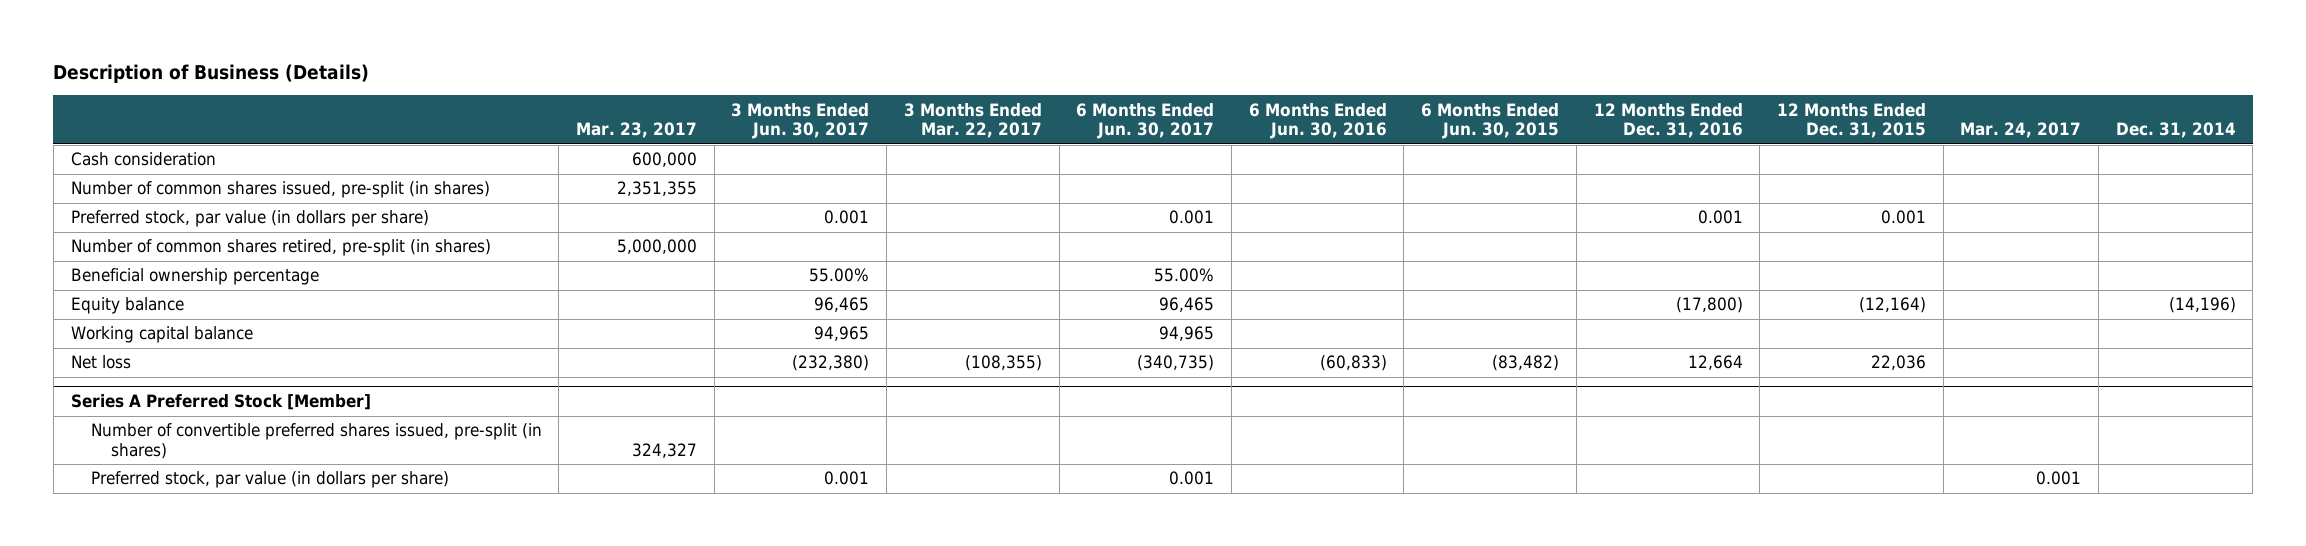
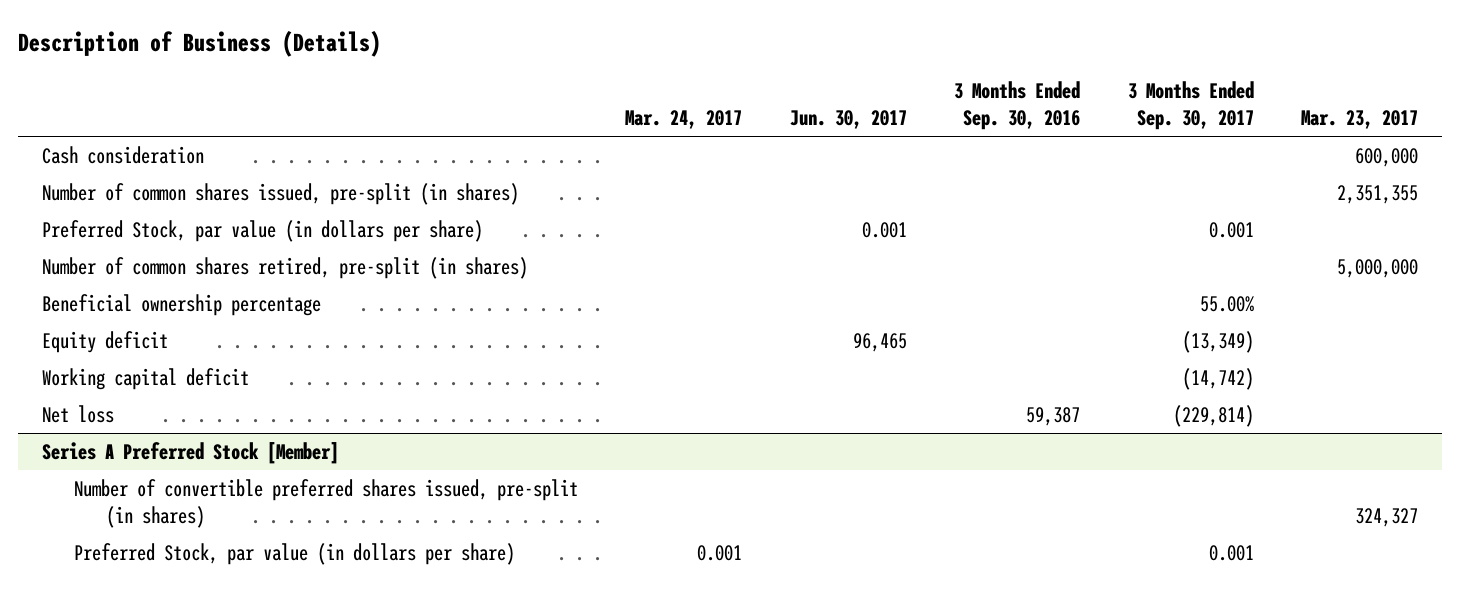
[731,102,870,140] 3 Months Ended Jun. 30, 2017 -> none
[903,102,1042,139] 3 Months Ended Mar. 22, 2017 -> none
[1076,102,1215,140] 6 Months Ended Jun. 30, 2017 -> none
[1248,102,1387,140] 6 Months Ended Jun. 30, 2016 -> none
[1421,102,1560,140] 6 Months Ended Jun. 30, 2015 -> none
[1593,102,1743,139] 12 Months Ended Dec. 31, 2016 -> none
[1776,102,1926,139] 12 Months Ended Dec. 31, 2015 -> none
[2115,122,2236,139] Dec. 31, 2014 -> none
none -> [789,110,907,130] Jun. 30, 2017
none -> [954,81,1081,131] 3 Months Ended Sep. 30, 2016
none -> [1127,81,1254,131] 3 Months Ended Sep. 30, 2017
[70,210,429,228] Preferred stock, par value (in dollars per share) -> [42,219,484,242] Preferred Stock, par value (in dollars per share)
[70,297,184,315] Equity balance -> [42,330,169,353] Equity deficit
[70,326,253,344] Working capital balance -> [42,367,250,390] Working capital deficit
[90,471,449,489] Preferred stock, par value (in dollars per share) -> [73,542,515,565] Preferred Stock, par value (in dollars per share)

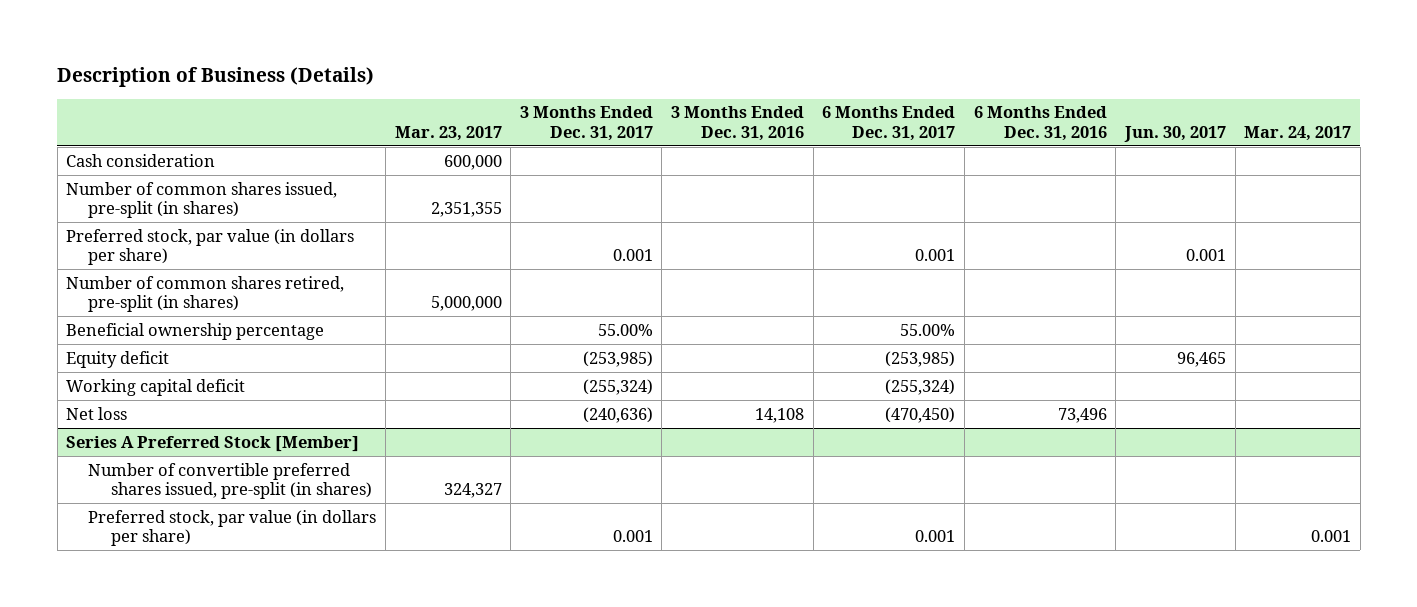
[954,81,1081,131] 3 Months Ended Sep. 30, 2016 -> none
[1127,81,1254,131] 3 Months Ended Sep. 30, 2017 -> none
none -> [519,106,653,141] 3 Months Ended Dec. 31, 2017
none -> [671,106,805,141] 3 Months Ended Dec. 31, 2016
none -> [822,106,956,141] 6 Months Ended Dec. 31, 2017
none -> [973,106,1107,141] 6 Months Ended Dec. 31, 2016
[42,219,484,242] Preferred Stock, par value (in dollars per share) -> [66,228,355,266] Preferred stock, par value (in dollars per share)
[73,542,515,565] Preferred Stock, par value (in dollars per share) -> [88,509,377,547] Preferred stock, par value (in dollars per share)

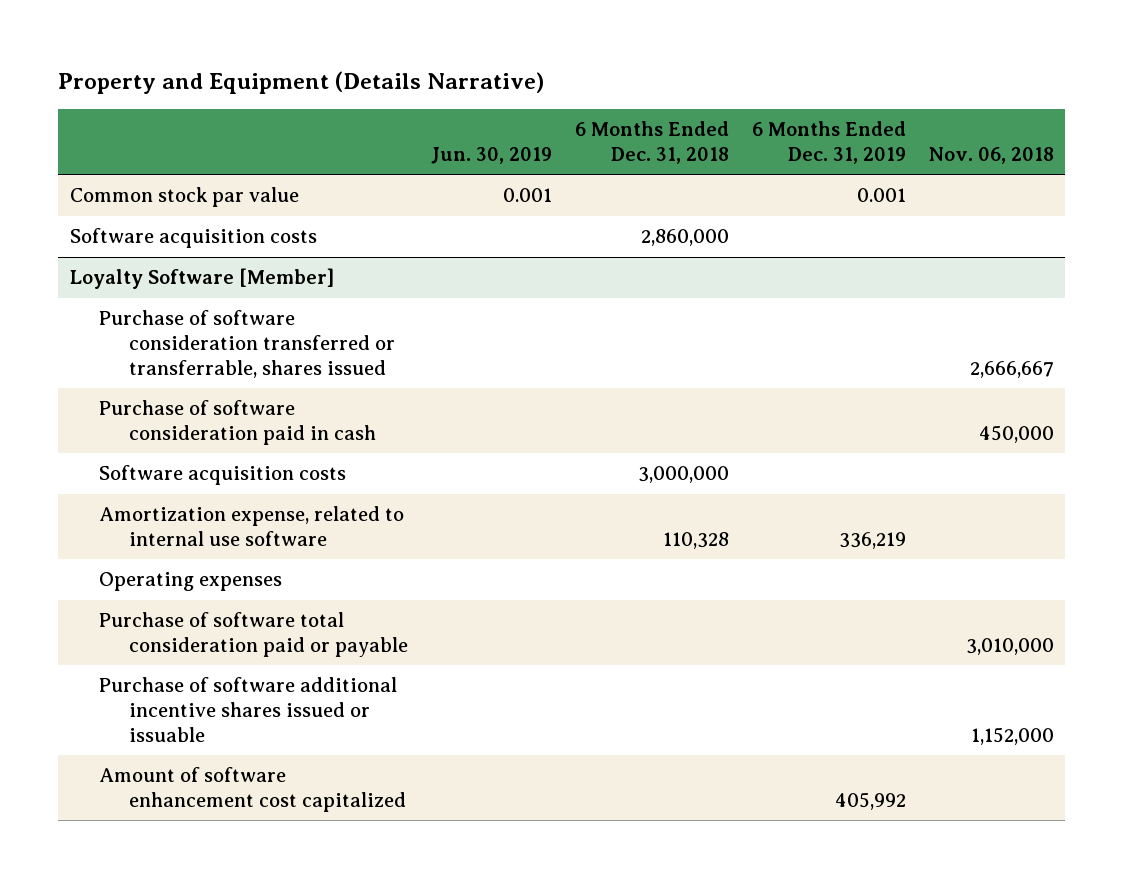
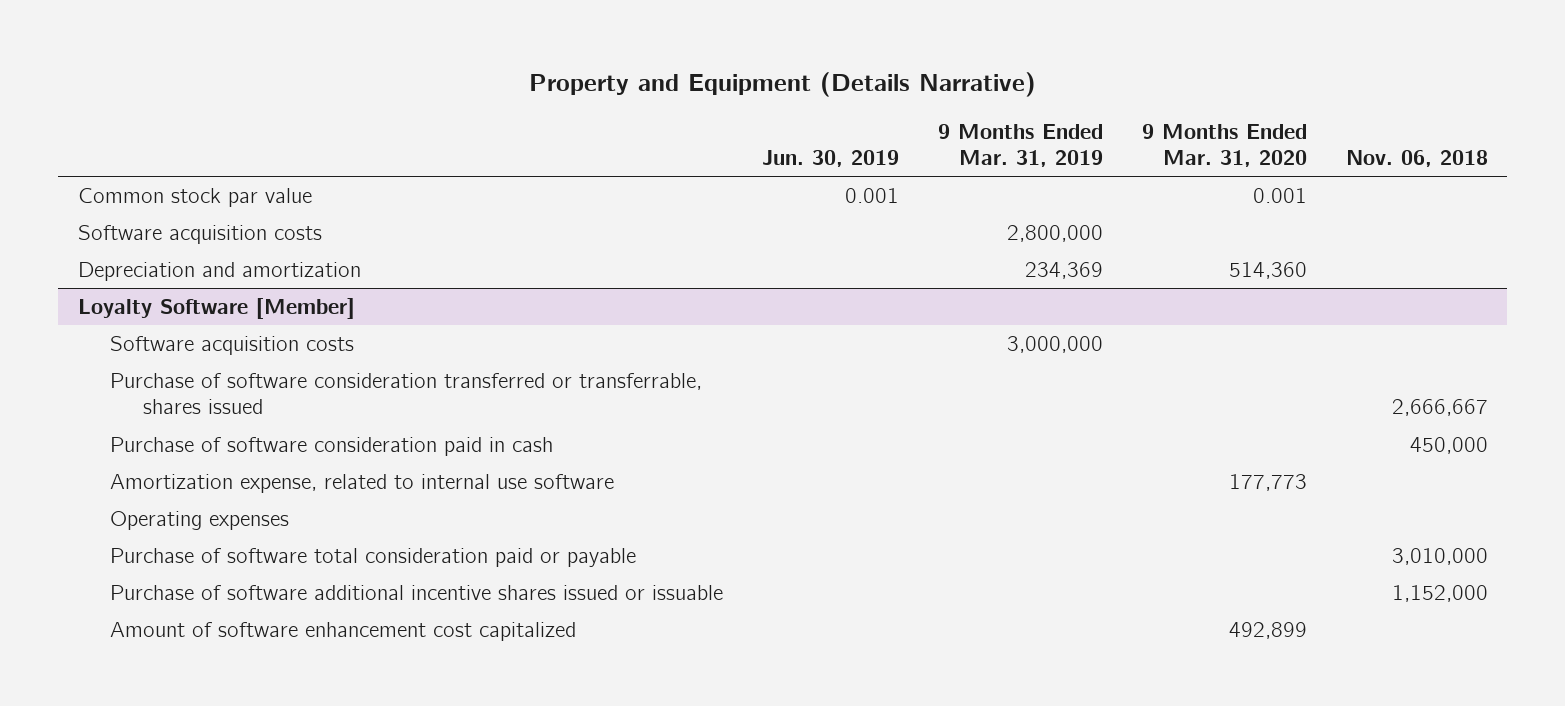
[574,120,729,164] 6 Months Ended Dec. 31, 2018 -> none
[751,120,906,164] 6 Months Ended Dec. 31, 2019 -> none
none -> [938,123,1104,168] 9 Months Ended Mar. 31, 2019
none -> [1141,123,1307,168] 9 Months Ended Mar. 31, 2020
none -> [77,262,361,282] Depreciation and amortization
[99,465,347,486] Software acquisition costs -> [110,336,355,356] Software acquisition costs

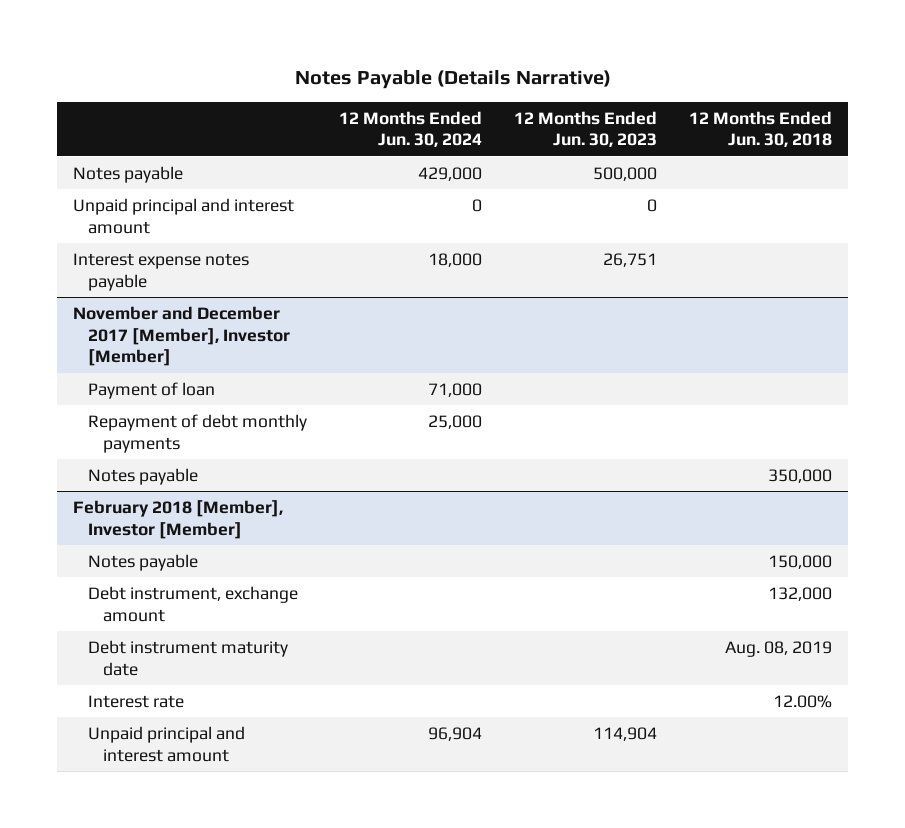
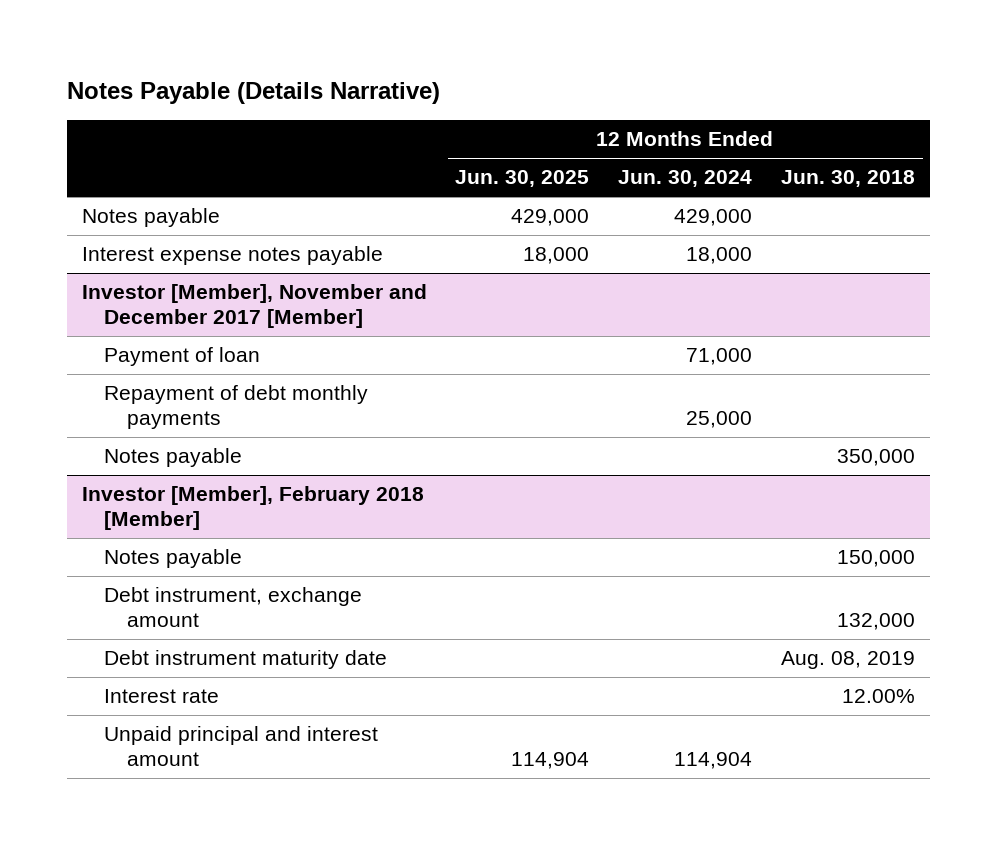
[514,110,658,148] 12 Months Ended Jun. 30, 2023 -> none
none -> [455,170,590,188] Jun. 30, 2025
[73,197,295,234] Unpaid principal and interest amount -> none
[73,305,291,367] November and December 2017 [Member], Investor [Member] -> [81,284,427,329] Investor [Member], November and December 2017 [Member]
[73,499,284,539] February 2018 [Member], Investor [Member] -> [81,486,424,531] Investor [Member], February 2018 [Member]
[428,726,483,741] 96,904 -> [674,752,753,770] 114,904

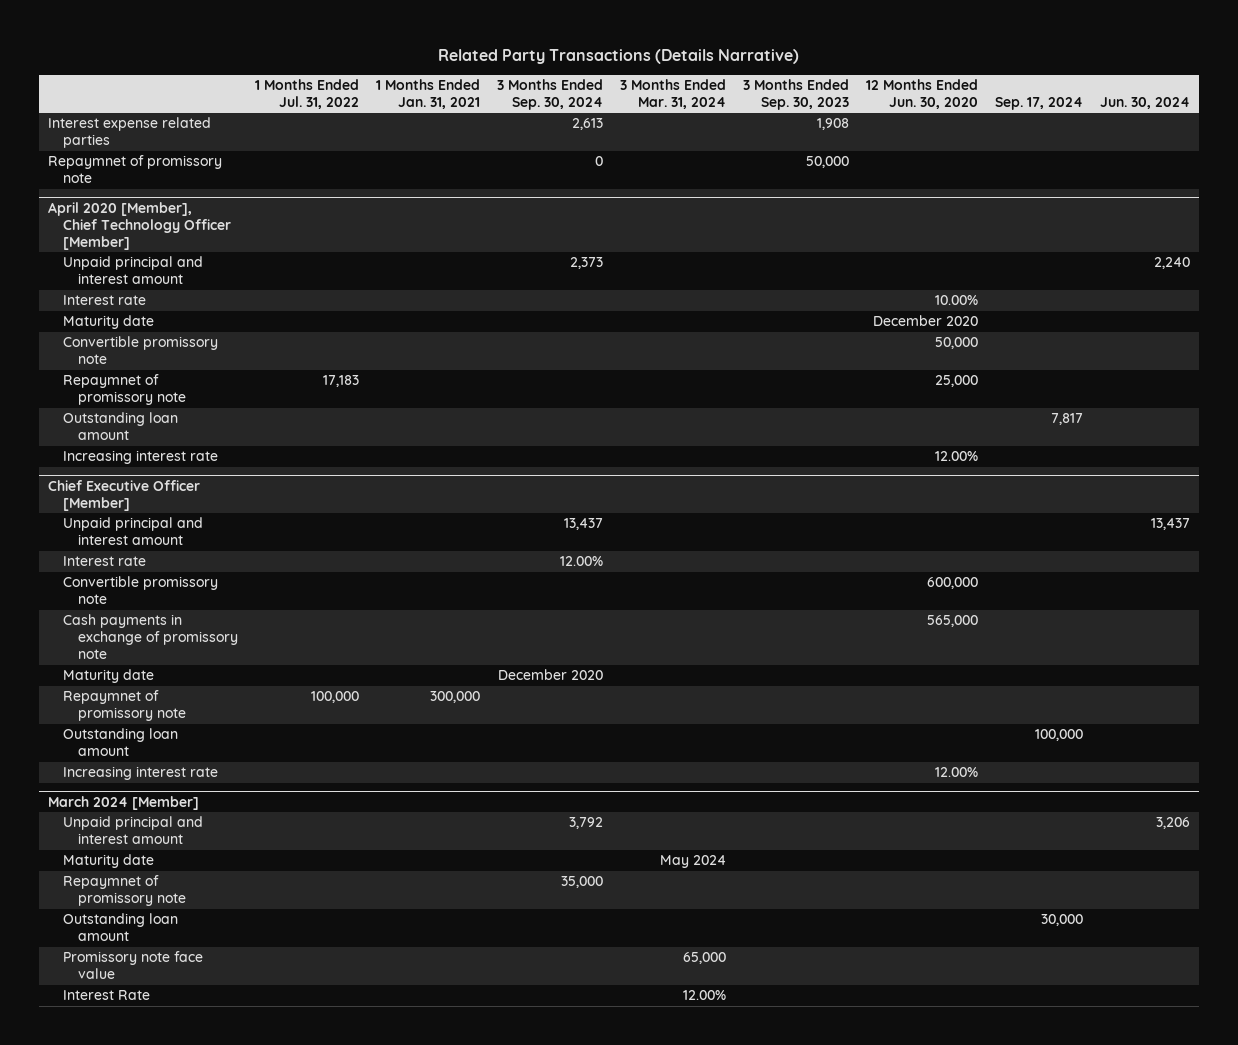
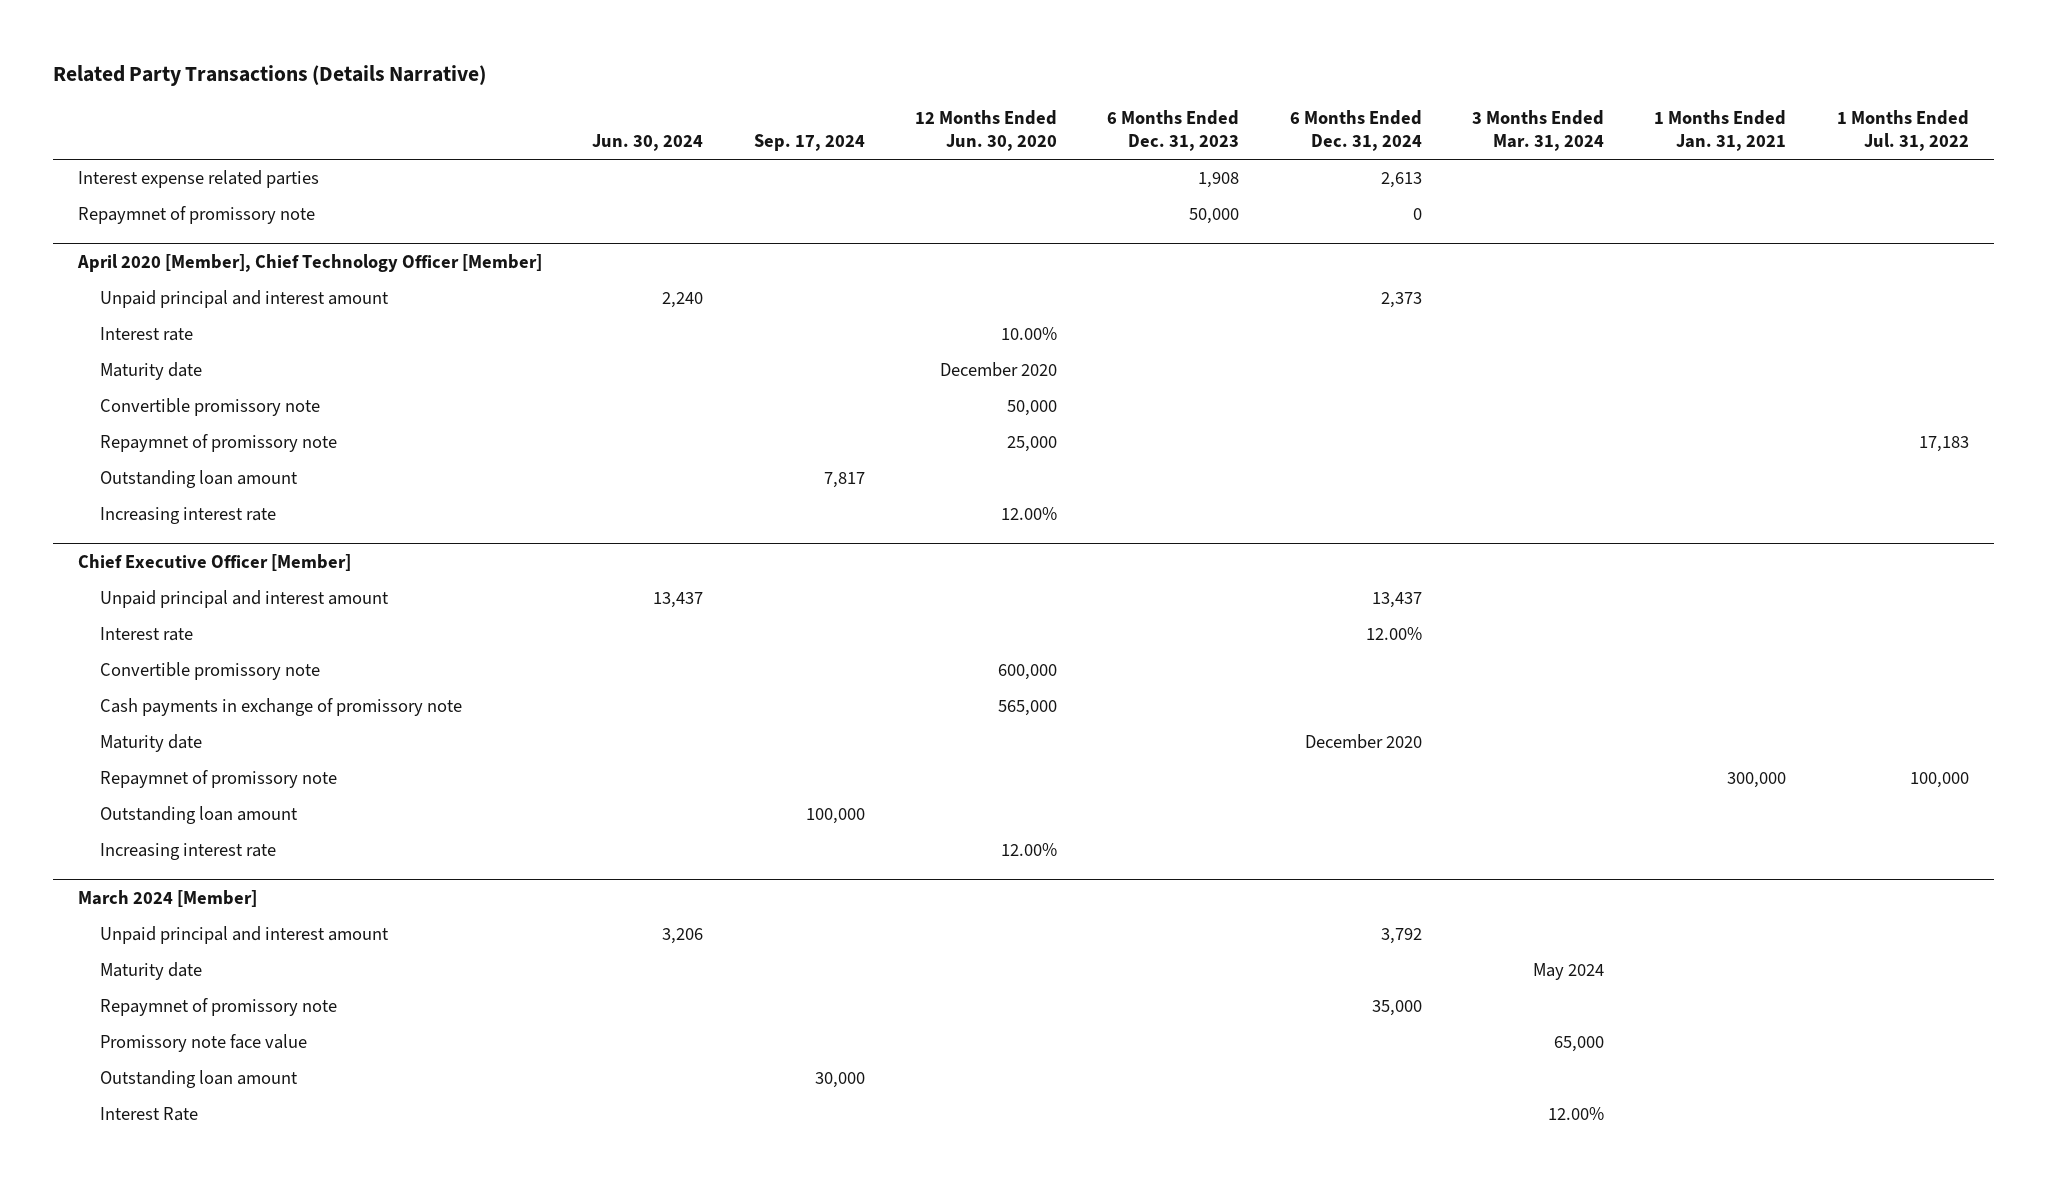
[497,78,604,110] 3 Months Ended Sep. 30, 2024 -> none
[743,78,850,110] 3 Months Ended Sep. 30, 2023 -> none
none -> [1107,110,1240,152] 6 Months Ended Dec. 31, 2023
none -> [1289,110,1422,152] 6 Months Ended Dec. 31, 2024
[63,913,179,942] Outstanding loan amount -> [99,1070,298,1089] Outstanding loan amount

